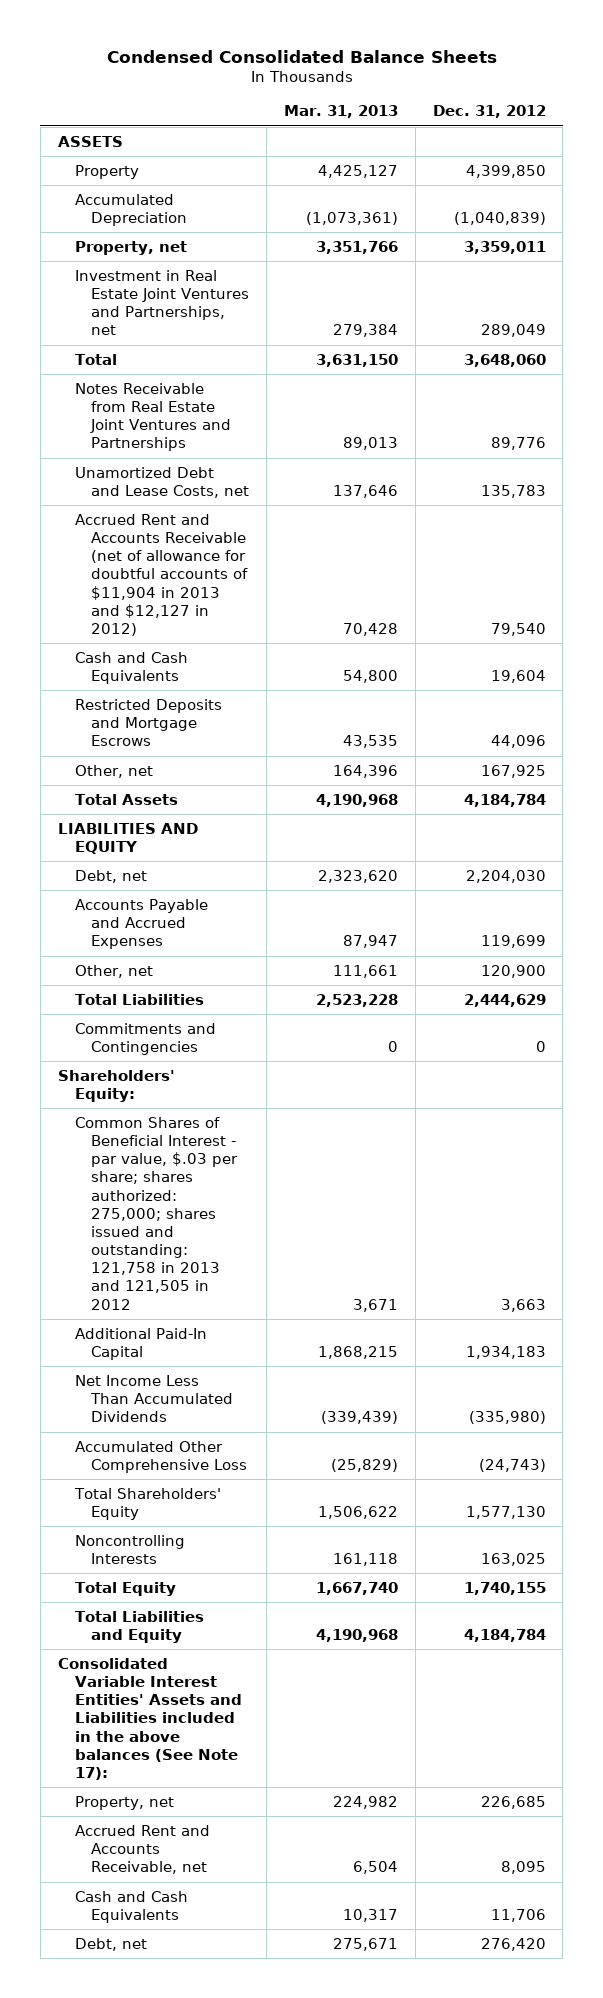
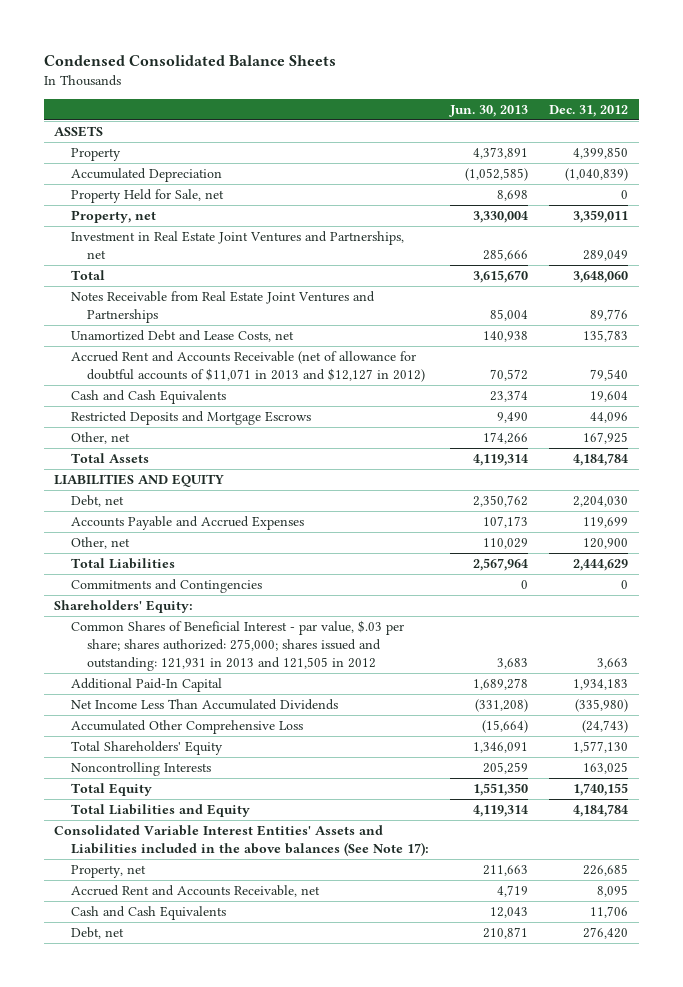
[283,105,398,119] Mar. 31, 2013 -> none
none -> [449,104,529,117] Jun. 30, 2013
none -> [70,189,224,204] Property Held for Sale, net
[74,513,249,636] Accrued Rent and Accounts Receivable (net of allowance for doubtful accounts of $11,904 in 2013 and $12,127 in 2012) -> [70,351,426,383] Accrued Rent and Accounts Receivable (net of allowance for doubtful accounts of $11,071 in 2013 and $12,127 in 2012)
[74,1116,239,1310] Common Shares of Beneficial Interest - par value, $.03 per share; shares authorized: 275,000; shares issued and outstanding: 121,758 in 2013 and 121,505 in 2012 -> [70,620,404,671] Common Shares of Beneficial Interest - par value, $.03 per share; shares authorized: 275,000; shares issued and outstanding: 121,931 in 2013 and 121,505 in 2012

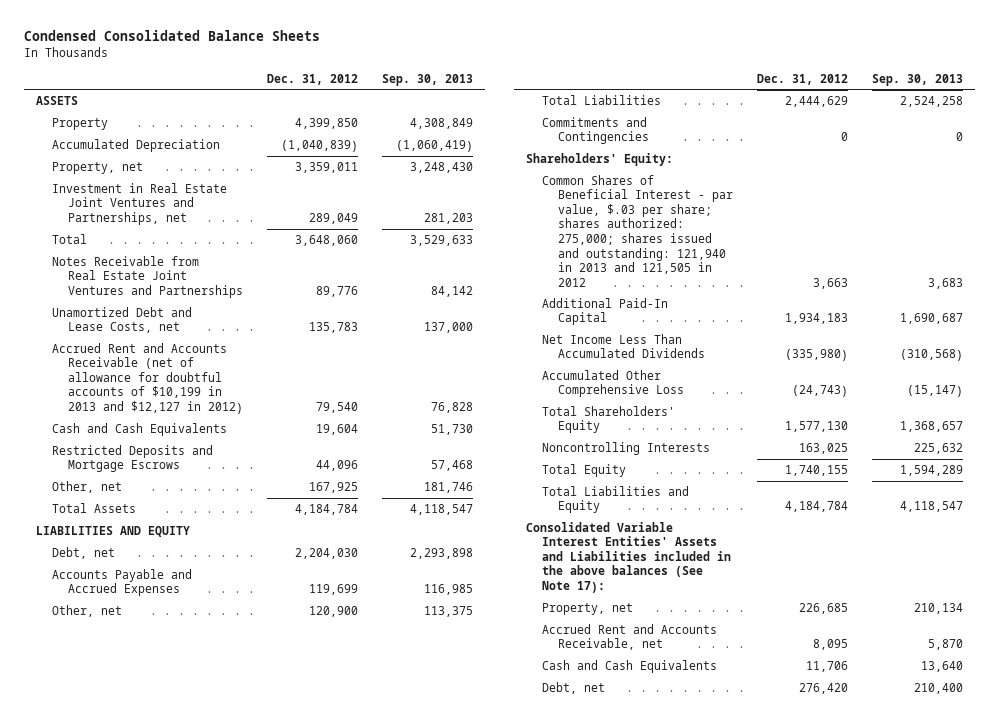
[449,104,529,117] Jun. 30, 2013 -> none
none -> [382,73,474,86] Sep. 30, 2013
[70,189,224,204] Property Held for Sale, net -> none
[70,351,426,383] Accrued Rent and Accounts Receivable (net of allowance for doubtful accounts of $11,071 in 2013 and $12,127 in 2012) -> [51,342,243,415] Accrued Rent and Accounts Receivable (net of allowance for doubtful accounts of $10,199 in 2013 and $12,127 in 2012)
[70,620,404,671] Common Shares of Beneficial Interest - par value, $.03 per share; shares authorized: 275,000; shares issued and outstanding: 121,931 in 2013 and 121,505 in 2012 -> [541,174,733,287] Common Shares of Beneficial Interest - par value, $.03 per share; shares authorized: 275,000; shares issued and outstanding: 121,940 in 2013 and 121,505 in 2012

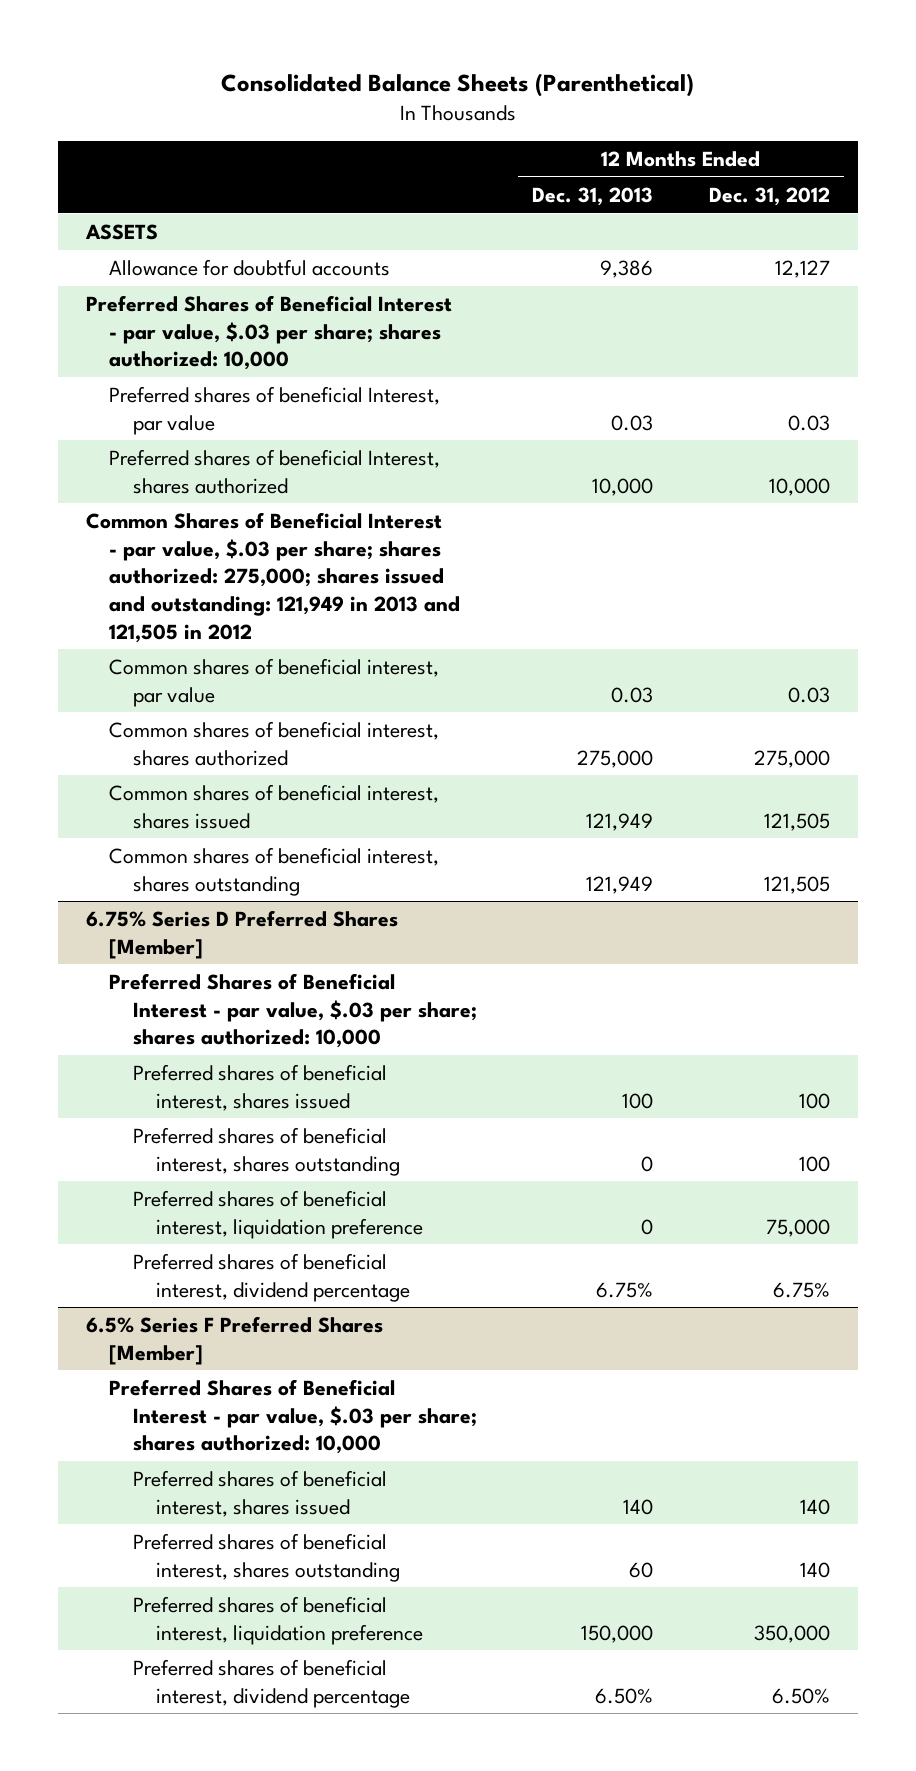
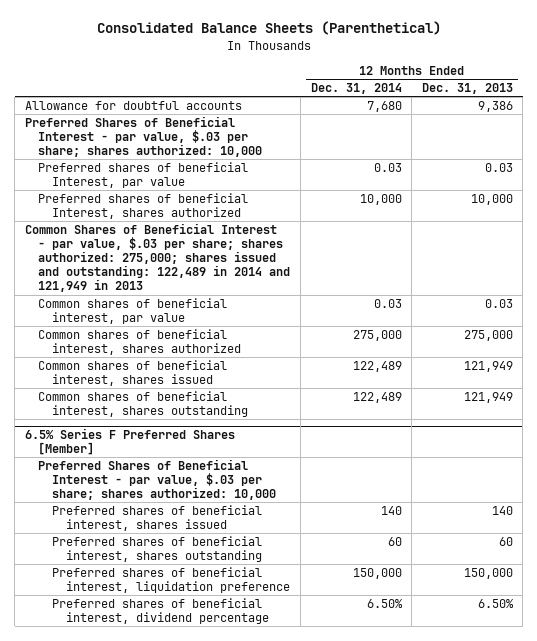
[709,186,831,206] Dec. 31, 2012 -> none
none -> [310,83,402,95] Dec. 31, 2014
[84,223,158,240] ASSETS -> none
[85,511,461,643] Common Shares of Beneficial Interest - par value, $.03 per share; shares authorized: 275,000; shares issued and outstanding: 121,949 in 2013 and 121,505 in 2012 -> [24,223,291,293] Common Shares of Beneficial Interest - par value, $.03 per share; shares authorized: 275,000; shares issued and outstanding: 122,489 in 2014 and 121,949 in 2013
[85,909,398,959] 6.75% Series D Preferred Shares [Member] -> none
[109,972,477,1049] Preferred Shares of Beneficial Interest - par value, $.03 per share; shares authorized: 10,000 -> none
[132,1063,387,1111] Preferred shares of beneficial interest, shares issued -> none
[132,1126,400,1176] Preferred shares of beneficial interest, shares outstanding -> none
[132,1189,423,1239] Preferred shares of beneficial interest, liquidation preference -> none
[132,1252,410,1302] Preferred shares of beneficial interest, dividend percentage -> none

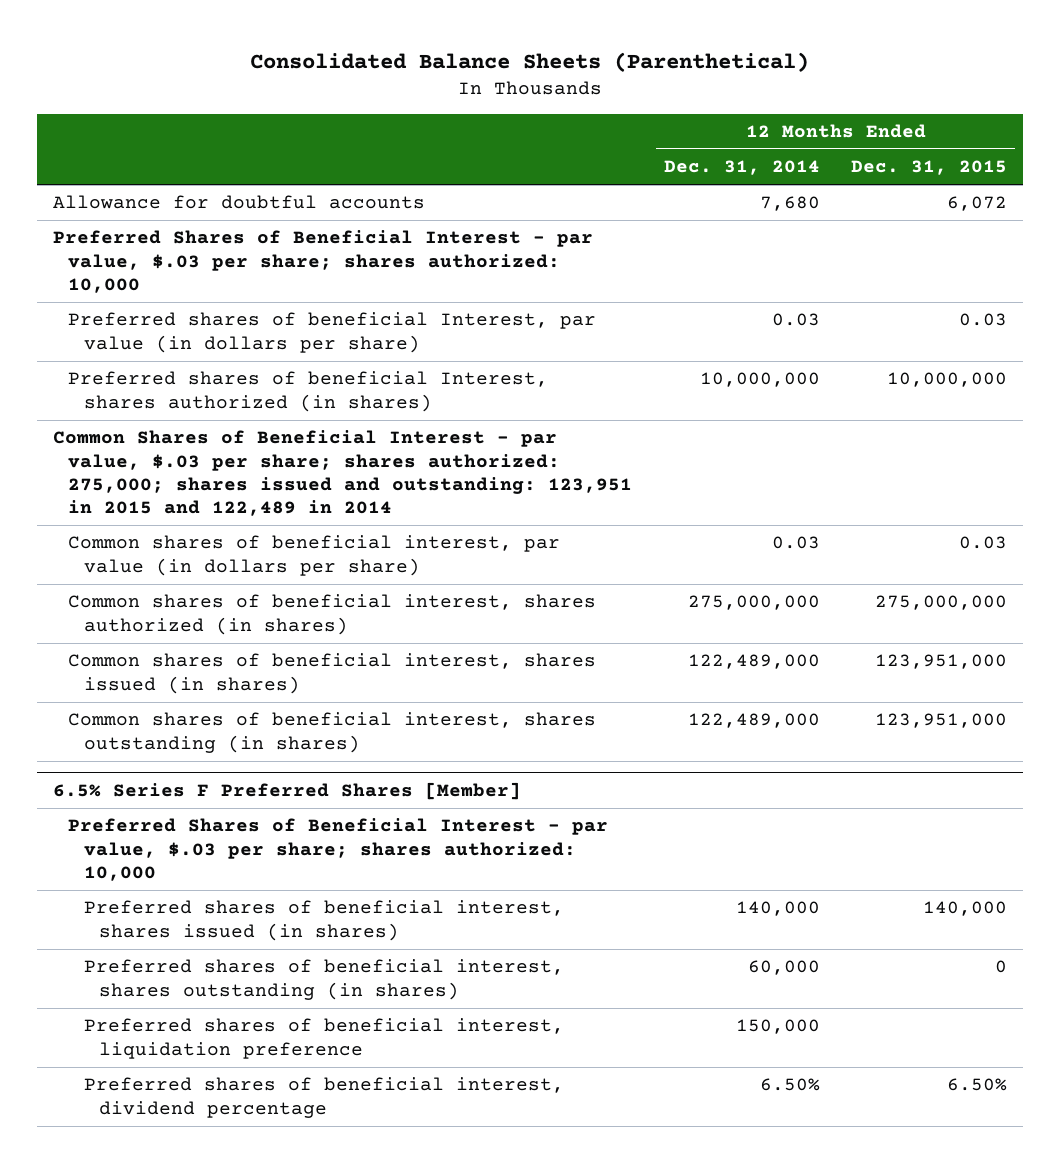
[421,83,513,95] Dec. 31, 2013 -> none
none -> [851,160,1008,176] Dec. 31, 2015
[38,162,249,189] Preferred shares of beneficial Interest, par value -> [68,312,597,353] Preferred shares of beneficial Interest, par value (in dollars per share)
[38,193,249,220] Preferred shares of beneficial Interest, shares authorized -> [68,371,549,412] Preferred shares of beneficial Interest, shares authorized (in shares)
[359,194,402,206] 10,000 -> [699,372,820,388] 10,000,000
[24,223,291,293] Common Shares of Beneficial Interest - par value, $.03 per share; shares authorized: 275,000; shares issued and outstanding: 122,489 in 2014 and 121,949 in 2013 -> [52,430,633,516] Common Shares of Beneficial Interest - par value, $.03 per share; shares authorized: 275,000; shares issued and outstanding: 123,951 in 2015 and 122,489 in 2014
[38,298,228,325] Common shares of beneficial interest, par value -> [68,535,561,576] Common shares of beneficial interest, par value (in dollars per share)
[38,329,242,356] Common shares of beneficial interest, shares authorized -> [68,594,597,635] Common shares of beneficial interest, shares authorized (in shares)
[352,330,402,342] 275,000 -> [687,595,820,611] 275,000,000
[38,360,228,387] Common shares of beneficial interest, shares issued -> [68,653,597,694] Common shares of beneficial interest, shares issued (in shares)
[352,361,402,373] 122,489 -> [687,654,820,670] 122,489,000
[38,391,249,418] Common shares of beneficial interest, shares outstanding -> [68,712,597,753] Common shares of beneficial interest, shares outstanding (in shares)
[352,392,402,404] 122,489 -> [687,713,820,729] 122,489,000
[52,505,263,532] Preferred shares of beneficial interest, shares issued -> [83,900,564,941] Preferred shares of beneficial interest, shares issued (in shares)
[380,506,402,516] 140 -> [735,901,820,917] 140,000
[52,536,263,563] Preferred shares of beneficial interest, shares outstanding -> [83,959,564,1000] Preferred shares of beneficial interest, shares outstanding (in shares)
[387,537,402,547] 60 -> [747,960,820,976] 60,000

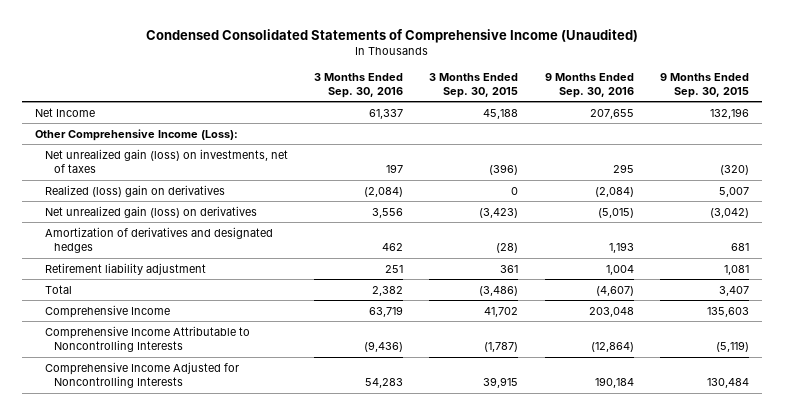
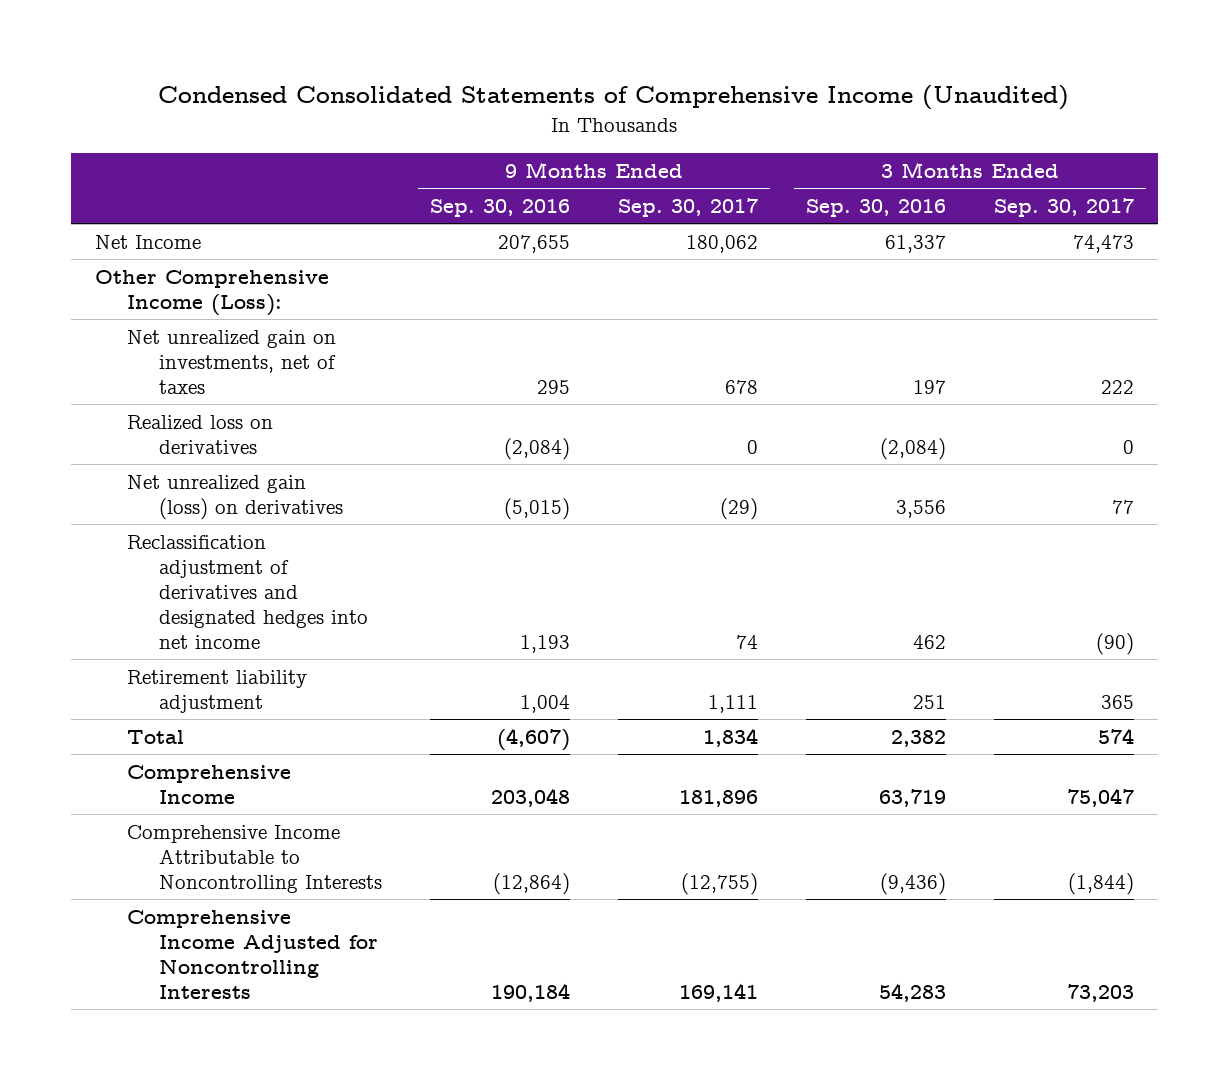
[429,72,519,98] 3 Months Ended Sep. 30, 2015 -> none
[660,72,750,98] 9 Months Ended Sep. 30, 2015 -> none
none -> [617,197,758,217] Sep. 30, 2017
none -> [993,197,1134,217] Sep. 30, 2017
[44,148,288,174] Net unrealized gain (loss) on investments, net of taxes -> [126,329,336,394] Net unrealized gain on investments, net of taxes
[44,184,225,197] Realized (loss) gain on derivatives -> [126,414,273,454] Realized loss on derivatives
[44,226,273,254] Amortization of derivatives and designated hedges -> [126,534,368,649] Reclassification adjustment of derivatives and designated hedges into net income

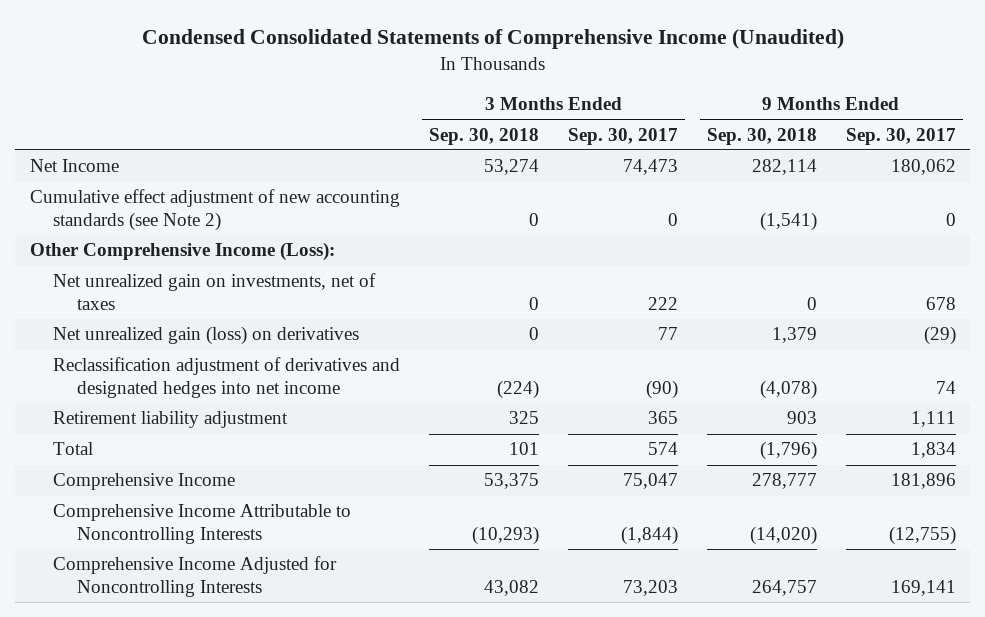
[429,198,570,217] Sep. 30, 2016 -> none
[805,198,946,217] Sep. 30, 2016 -> none
none -> [429,127,540,145] Sep. 30, 2018
none -> [706,127,817,145] Sep. 30, 2018
none -> [29,189,400,231] Cumulative effect adjustment of new accounting standards (see Note 2)
[126,414,273,454] Realized loss on derivatives -> none

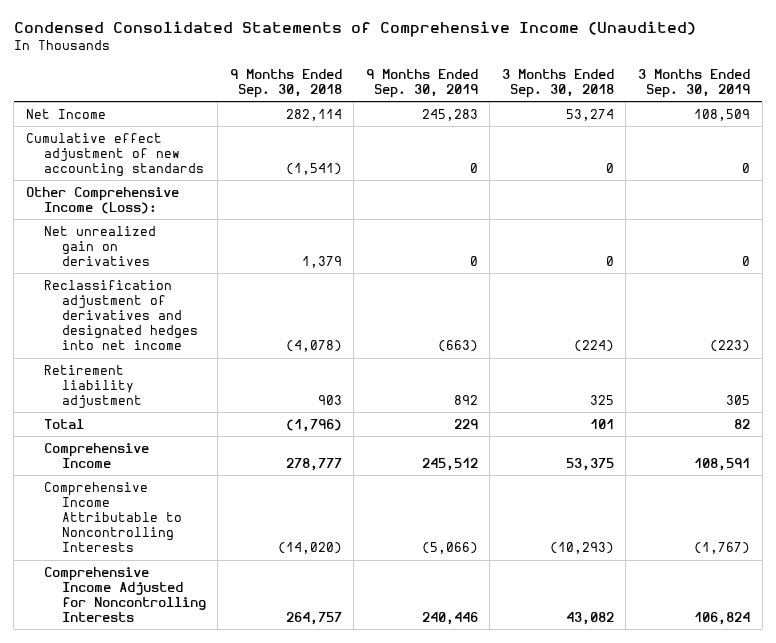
[568,127,679,145] Sep. 30, 2017 -> none
[845,127,956,145] Sep. 30, 2017 -> none
none -> [365,68,478,99] 9 Months Ended Sep. 30, 2019
none -> [638,68,751,99] 3 Months Ended Sep. 30, 2019
[29,189,400,231] Cumulative effect adjustment of new accounting standards (see Note 2) -> [25,132,204,177] Cumulative effect adjustment of new accounting standards
[53,273,377,310] Net unrealized gain on investments, net of taxes -> none
[53,326,360,346] Net unrealized gain (loss) on derivatives -> [43,225,156,266] Net unrealized gain on derivatives

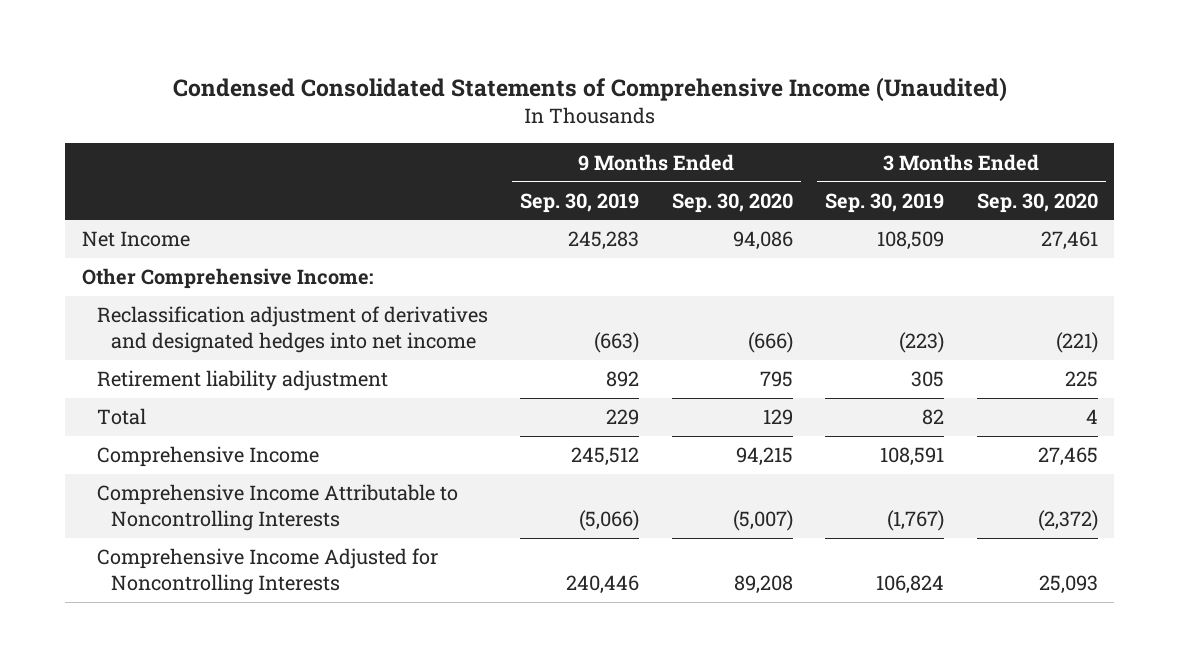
[229,68,342,99] 9 Months Ended Sep. 30, 2018 -> none
[501,68,614,99] 3 Months Ended Sep. 30, 2018 -> none
none -> [671,192,793,213] Sep. 30, 2020
none -> [976,192,1098,213] Sep. 30, 2020
[25,132,204,177] Cumulative effect adjustment of new accounting standards -> none
[43,225,156,266] Net unrealized gain on derivatives -> none
[25,186,179,214] Other Comprehensive Income (Loss): -> [81,268,373,290] Other Comprehensive Income:

